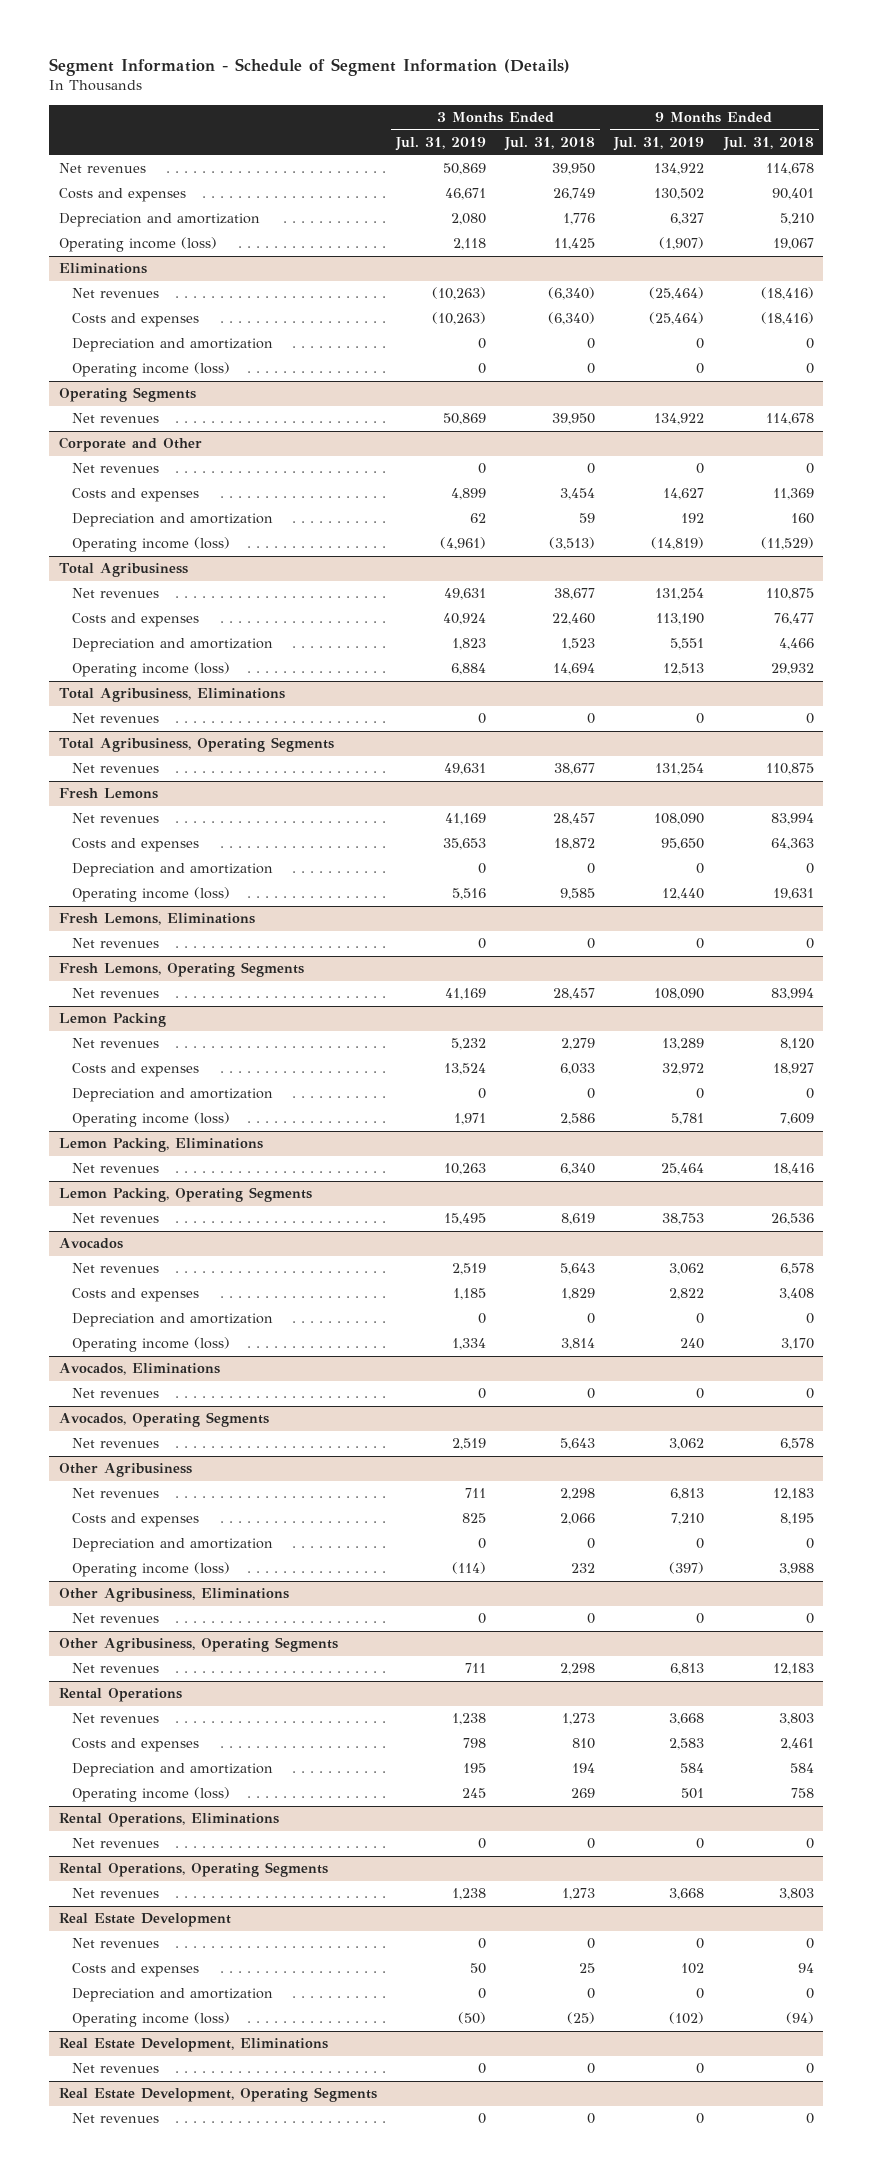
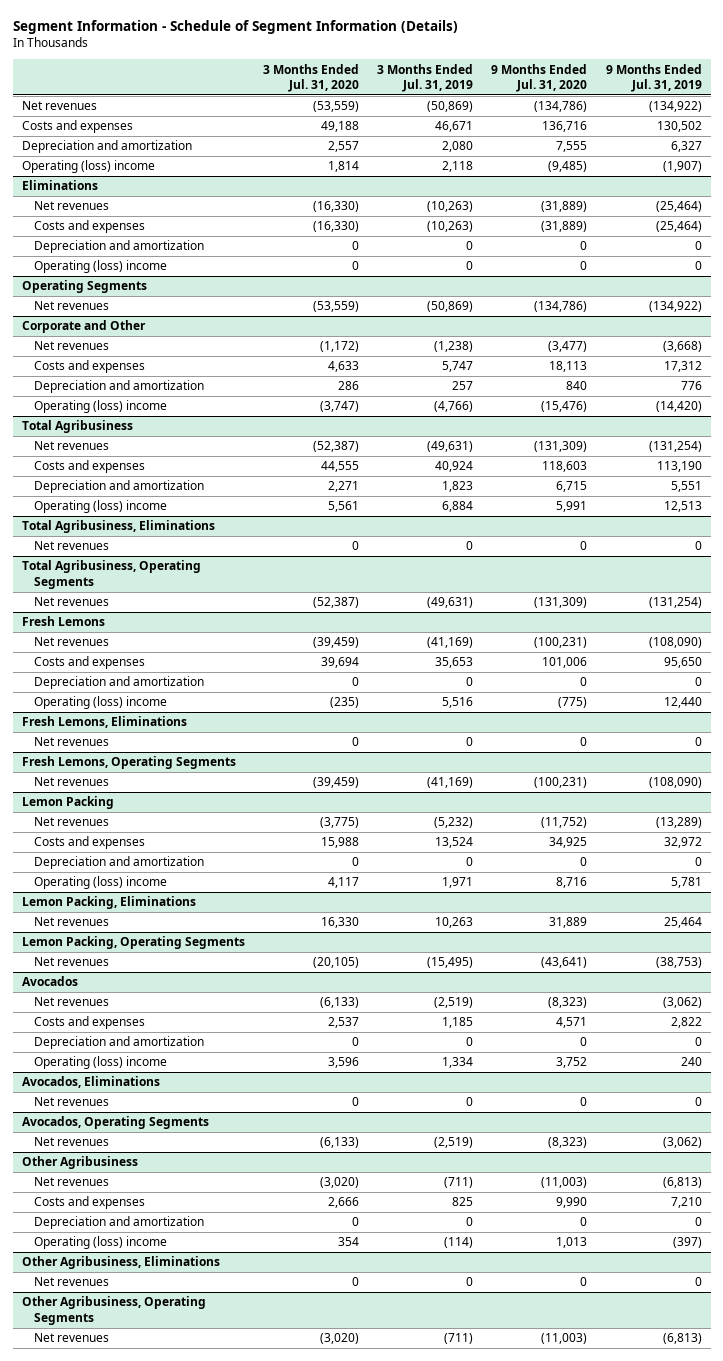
[504,137,596,152] Jul. 31, 2018 -> none
[722,137,814,152] Jul. 31, 2018 -> none
none -> [262,63,359,93] 3 Months Ended Jul. 31, 2020
none -> [491,63,588,93] 9 Months Ended Jul. 31, 2020
[442,163,486,176] 50,869 -> [427,101,474,113] (50,869)
[654,163,705,176] 134,922 -> [648,101,702,113] (134,922)
[58,237,217,253] Operating income (loss) -> [21,160,155,174] Operating (loss) income
[71,362,230,378] Operating income (loss) -> [33,260,167,274] Operating (loss) income
[442,413,486,426] 50,869 -> [427,301,474,313] (50,869)
[654,413,705,426] 134,922 -> [648,301,702,313] (134,922)
[477,463,486,475] 0 -> [434,341,474,353] (1,238)
[696,463,705,475] 0 -> [662,341,702,353] (3,668)
[450,488,486,501] 4,899 -> [442,361,474,373] 5,747
[663,488,705,501] 14,627 -> [663,361,702,373] 17,312
[469,513,486,524] 62 -> [452,381,474,391] 257
[681,513,705,524] 192 -> [680,381,702,391] 776
[71,537,230,553] Operating income (loss) -> [33,400,167,414] Operating (loss) income
[439,537,486,551] (4,961) -> [434,401,474,413] (4,766)
[651,537,705,551] (14,819) -> [655,401,702,413] (14,420)
[443,588,486,601] 49,631 -> [427,441,474,453] (49,631)
[655,588,705,601] 131,254 -> [648,441,702,453] (131,254)
[71,662,230,678] Operating income (loss) -> [33,500,167,514] Operating (loss) income
[443,763,486,776] 49,631 -> [427,597,474,609] (49,631)
[655,763,705,776] 131,254 -> [648,597,702,609] (131,254)
[444,813,486,826] 41,169 -> [427,637,474,649] (41,169)
[654,813,705,826] 108,090 -> [648,637,702,649] (108,090)
[71,887,230,903] Operating income (loss) -> [33,696,167,710] Operating (loss) income
[444,988,486,1001] 41,169 -> [427,777,474,789] (41,169)
[654,988,705,1001] 108,090 -> [648,777,702,789] (108,090)
[450,1038,486,1051] 5,232 -> [434,817,474,829] (5,232)
[662,1038,705,1051] 13,289 -> [655,817,702,829] (13,289)
[71,1112,230,1128] Operating income (loss) -> [33,876,167,890] Operating (loss) income
[443,1213,486,1226] 15,495 -> [427,957,474,969] (15,495)
[662,1213,705,1226] 38,753 -> [655,957,702,969] (38,753)
[451,1263,486,1276] 2,519 -> [434,997,474,1009] (2,519)
[669,1263,705,1276] 3,062 -> [662,997,702,1009] (3,062)
[71,1337,230,1353] Operating income (loss) -> [33,1056,167,1070] Operating (loss) income
[451,1438,486,1451] 2,519 -> [434,1137,474,1149] (2,519)
[669,1438,705,1451] 3,062 -> [662,1137,702,1149] (3,062)
[464,1488,486,1499] 711 -> [444,1177,474,1189] (711)
[670,1488,705,1501] 6,813 -> [662,1177,702,1189] (6,813)
[71,1562,230,1578] Operating income (loss) -> [33,1236,167,1250] Operating (loss) income
[58,1688,182,1703] Rental Operations -> none
[71,1713,159,1724] Net revenues -> none
[71,1738,199,1753] Costs and expenses -> none
[71,1763,273,1778] Depreciation and amortization -> none
[71,1787,230,1803] Operating income (loss) -> none
[58,1813,279,1828] Rental Operations, Eliminations -> none
[71,1838,159,1849] Net revenues -> none
[58,1862,328,1878] Rental Operations, Operating Segments -> none
[71,1888,159,1899] Net revenues -> none
[58,1913,231,1928] Real Estate Development -> none
[71,1938,159,1949] Net revenues -> none
[71,1963,199,1978] Costs and expenses -> none
[71,1988,273,2003] Depreciation and amortization -> none
[71,2012,230,2028] Operating income (loss) -> none
[58,2038,328,2053] Real Estate Development, Eliminations -> none
[71,2063,159,2074] Net revenues -> none
[58,2087,377,2103] Real Estate Development, Operating Segments -> none
[71,2113,159,2124] Net revenues -> none
[464,1663,486,1674] 711 -> [444,1333,474,1345] (711)
[670,1663,705,1676] 6,813 -> [662,1333,702,1345] (6,813)

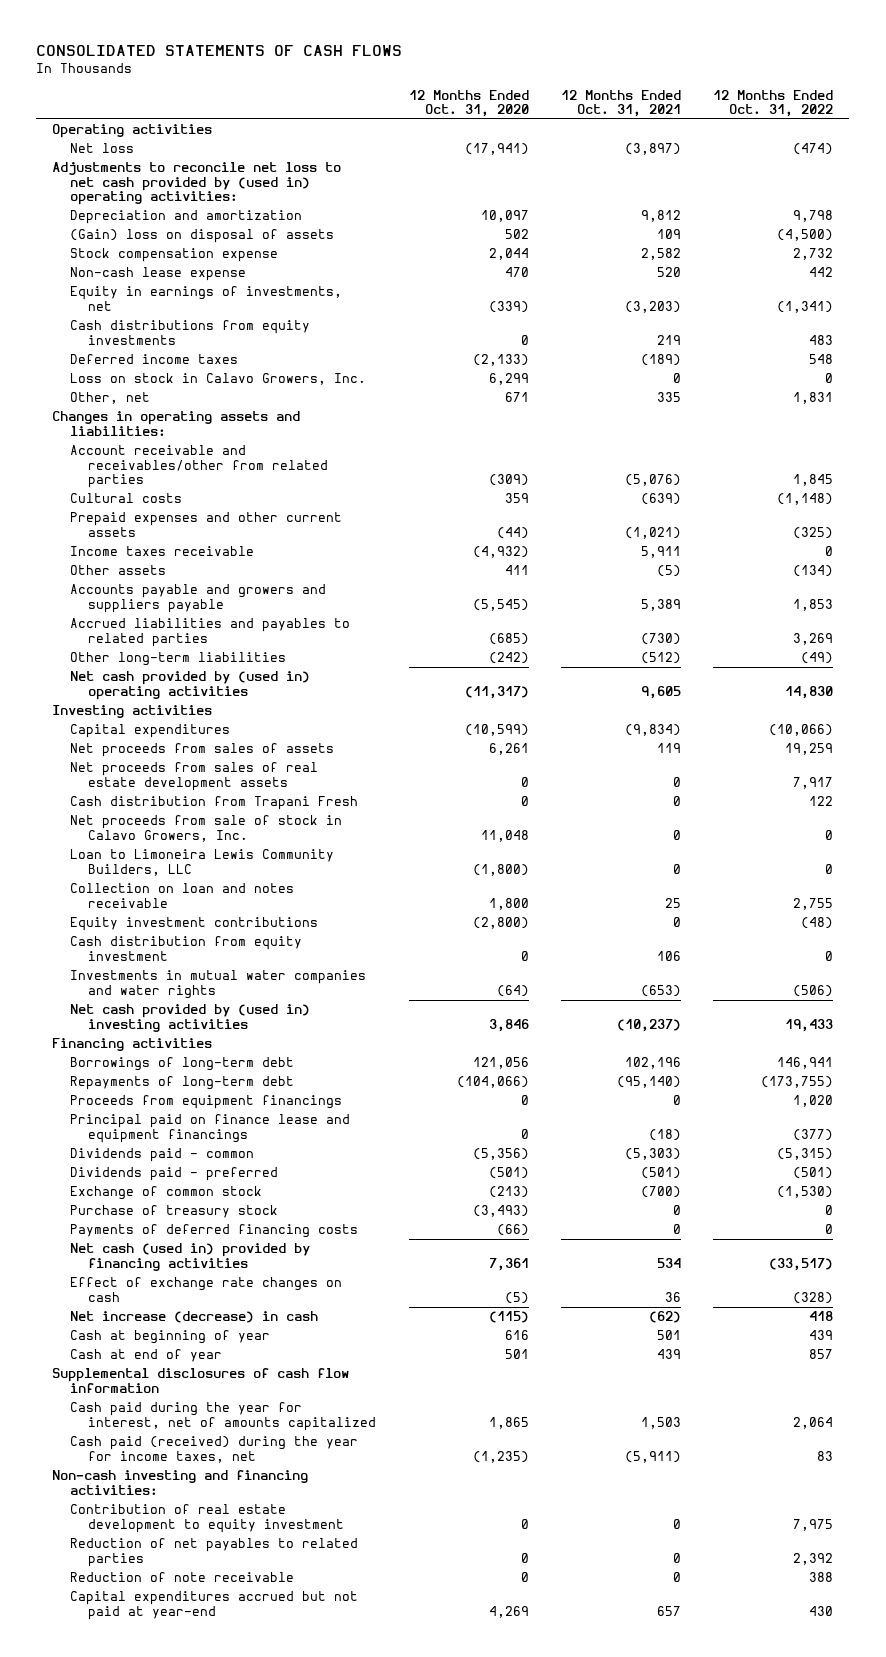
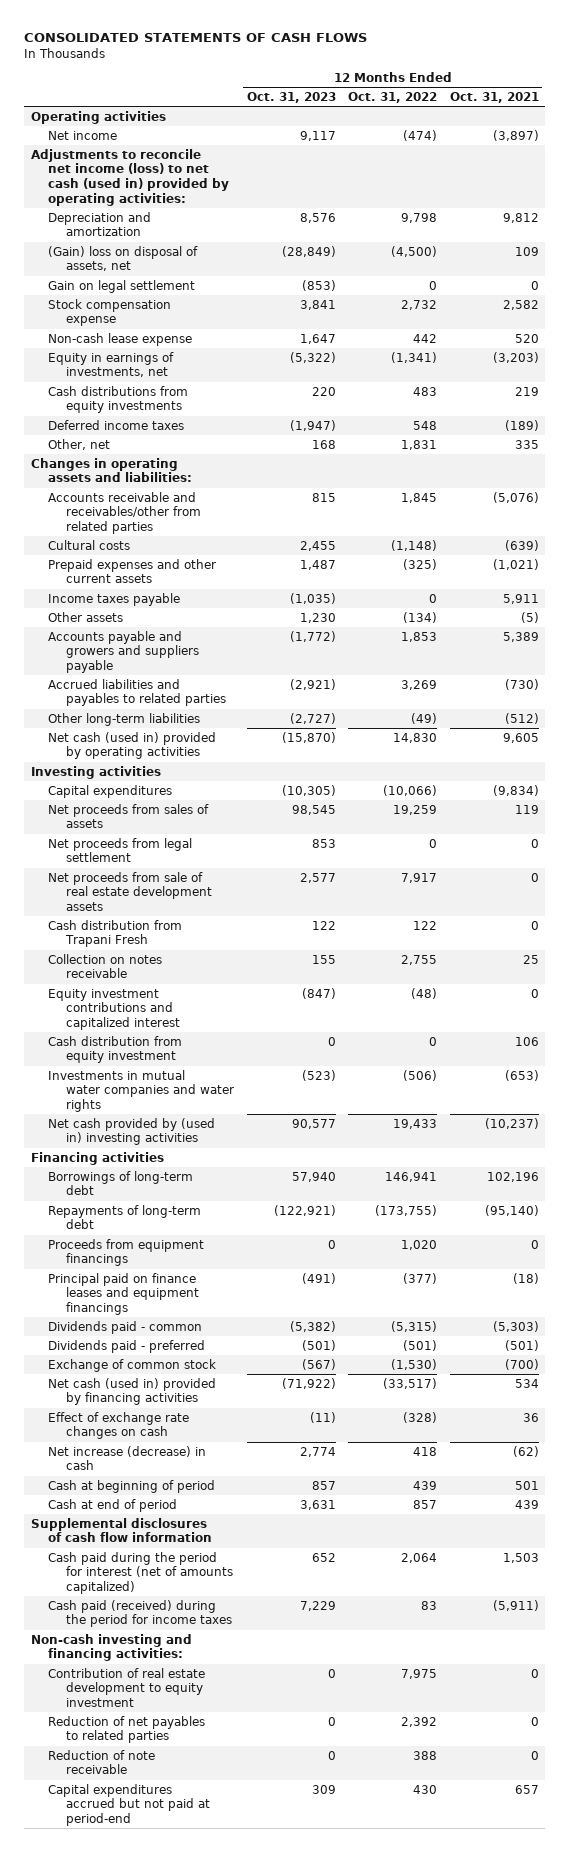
[408,89,529,118] 12 Months Ended Oct. 31, 2020 -> none
none -> [246,92,336,104] Oct. 31, 2023
[70,143,135,154] Net loss -> [48,130,118,140] Net income
[52,162,342,206] Adjustments to reconcile net loss to net cash provided by (used in) operating activities: -> [30,148,230,206] Adjustments to reconcile net income (loss) to net cash (used in) provided by operating activities:
[70,229,335,244] (Gain) loss on disposal of assets -> [48,245,199,272] (Gain) loss on disposal of assets, net
none -> [48,279,196,293] Gain on legal settlement
[70,373,367,386] Loss on stock in Calavo Growers, Inc. -> none
[70,445,329,489] Account receivable and receivables/other from related parties -> [48,491,202,535] Accounts receivable and receivables/other from related parties
[70,546,255,557] Income taxes receivable -> [48,592,181,606] Income taxes payable
[70,671,311,700] Net cash provided by (used in) operating activities -> [48,731,217,760] Net cash (used in) provided by operating activities
none -> [48,837,193,863] Net proceeds from legal settlement
[70,762,319,791] Net proceeds from sales of real estate development assets -> [48,871,213,912] Net proceeds from sale of real estate development assets
[70,815,343,842] Net proceeds from sale of stock in Calavo Growers, Inc. -> none
[70,849,335,876] Loan to Limoneira Lewis Community Builders, LLC -> none
[70,883,295,908] Collection on loan and notes receivable -> [48,953,163,979] Collection on notes receivable
[70,917,319,932] Equity investment contributions -> [48,988,181,1031] Equity investment contributions and capitalized interest
[70,1114,351,1143] Principal paid on finance lease and equipment financings -> [48,1272,200,1316] Principal paid on finance leases and equipment financings
[70,1205,279,1219] Purchase of treasury stock -> none
[70,1224,359,1239] Payments of deferred financing costs -> none
[70,1330,271,1345] Cash at beginning of year -> [48,1479,216,1493] Cash at beginning of period
[70,1349,223,1363] Cash at end of year -> [48,1498,178,1512] Cash at end of period
[70,1402,377,1431] Cash paid during the year for interest, net of amounts capitalized -> [48,1551,234,1595] Cash paid during the period for interest (net of amounts capitalized)
[70,1436,359,1463] Cash paid (received) during the year for income taxes, net -> [48,1599,233,1628] Cash paid (received) during the period for income taxes
[70,1591,359,1620] Capital expenditures accrued but not paid at year-end -> [48,1783,211,1827] Capital expenditures accrued but not paid at period-end

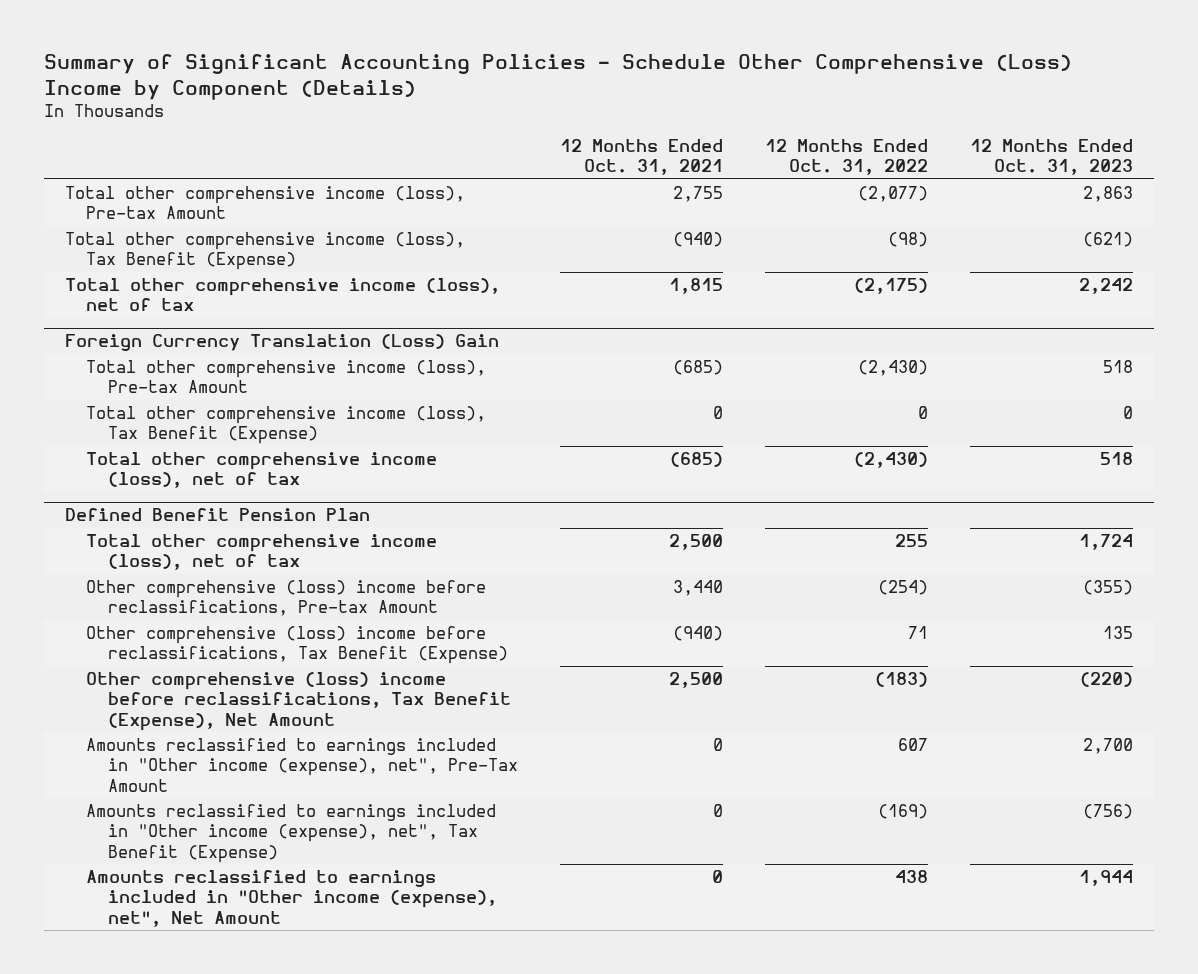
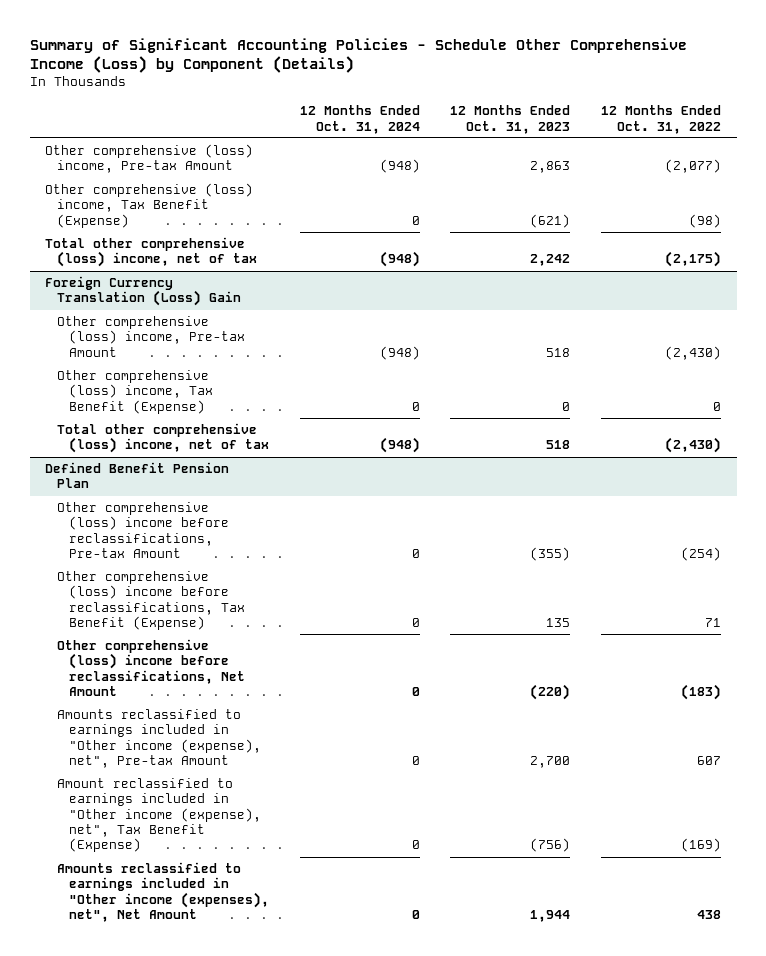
[43,54,1072,100] Summary of Significant Accounting Policies - Schedule Other Comprehensive (Loss) Income by Component (Details) -> [29,37,687,74] Summary of Significant Accounting Policies - Schedule Other Comprehensive Income (Loss) by Component (Details)
[559,138,723,176] 12 Months Ended Oct. 31, 2021 -> none
none -> [299,105,420,134] 12 Months Ended Oct. 31, 2024
[65,185,466,220] Total other comprehensive income (loss), Pre-tax Amount -> [45,144,254,174] Other comprehensive (loss) income, Pre-tax Amount
[65,231,466,271] Total other comprehensive income (loss), Tax Benefit (Expense) -> [45,183,254,228] Other comprehensive (loss) income, Tax Benefit (Expense)
[65,277,501,312] Total other comprehensive income (loss), net of tax -> [45,237,257,268] Total other comprehensive (loss) income, net of tax
[86,359,487,394] Total other comprehensive income (loss), Pre-tax Amount -> [56,316,245,357] Other comprehensive (loss) income, Pre-tax Amount
[86,405,487,445] Total other comprehensive income (loss), Tax Benefit (Expense) -> [56,370,213,414] Other comprehensive (loss) income, Tax Benefit (Expense)
[86,451,438,489] Total other comprehensive income (loss), net of tax -> [56,423,269,454] Total other comprehensive (loss) income, net of tax
[86,533,438,571] Total other comprehensive income (loss), net of tax -> none
[86,671,511,731] Other comprehensive (loss) income before reclassifications, Tax Benefit (Expense), Net Amount -> [56,639,245,697] Other comprehensive (loss) income before reclassifications, Net Amount
[86,737,518,792] Amounts reclassified to earnings included in "Other income (expense), net", Pre-Tax Amount -> [56,709,261,769] Amounts reclassified to earnings included in "Other income (expense), net", Pre-tax Amount
[86,803,497,863] Amounts reclassified to earnings included in "Other income (expense), net", Tax Benefit (Expense) -> [56,778,261,853] Amount reclassified to earnings included in "Other income (expense), net", Tax Benefit (Expense)
[86,869,497,927] Amounts reclassified to earnings included in "Other income (expense), net", Net Amount -> [56,862,269,923] Amounts reclassified to earnings included in "Other income (expenses), net", Net Amount

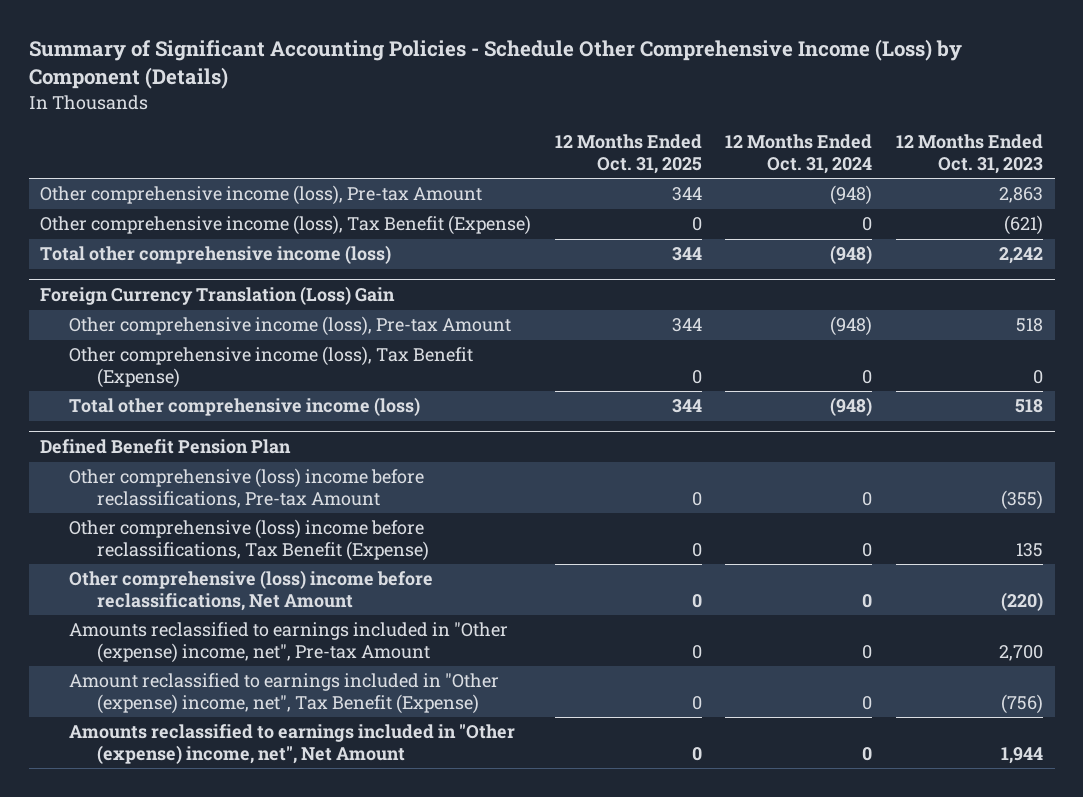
[601,105,722,134] 12 Months Ended Oct. 31, 2022 -> none
none -> [554,134,702,174] 12 Months Ended Oct. 31, 2025
[45,144,254,174] Other comprehensive (loss) income, Pre-tax Amount -> [40,185,483,206] Other comprehensive income (loss), Pre-tax Amount
[45,183,254,228] Other comprehensive (loss) income, Tax Benefit (Expense) -> [40,215,532,236] Other comprehensive income (loss), Tax Benefit (Expense)
[45,237,257,268] Total other comprehensive (loss) income, net of tax -> [40,245,392,265] Total other comprehensive income (loss)
[56,316,245,357] Other comprehensive (loss) income, Pre-tax Amount -> [68,316,511,337] Other comprehensive income (loss), Pre-tax Amount
[56,370,213,414] Other comprehensive (loss) income, Tax Benefit (Expense) -> [68,346,473,389] Other comprehensive income (loss), Tax Benefit (Expense)
[56,423,269,454] Total other comprehensive (loss) income, net of tax -> [68,397,420,417] Total other comprehensive income (loss)
[56,709,261,769] Amounts reclassified to earnings included in "Other income (expense), net", Pre-tax Amount -> [68,622,508,664] Amounts reclassified to earnings included in "Other (expense) income, net", Pre-tax Amount
[56,778,261,853] Amount reclassified to earnings included in "Other income (expense), net", Tax Benefit (Expense) -> [68,673,499,715] Amount reclassified to earnings included in "Other (expense) income, net", Tax Benefit (Expense)
[56,862,269,923] Amounts reclassified to earnings included in "Other income (expenses), net", Net Amount -> [68,724,515,765] Amounts reclassified to earnings included in "Other (expense) income, net", Net Amount

